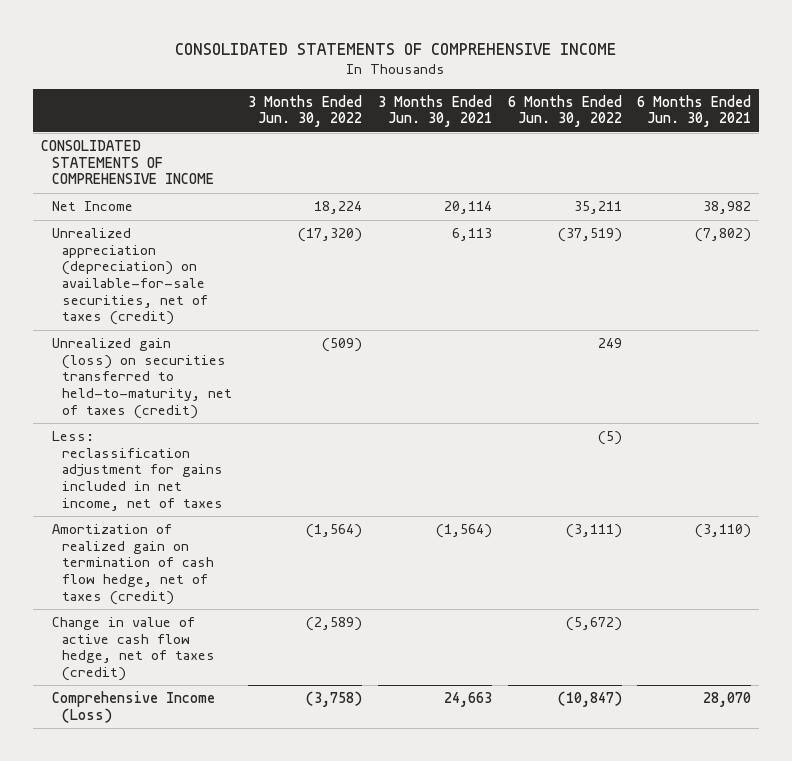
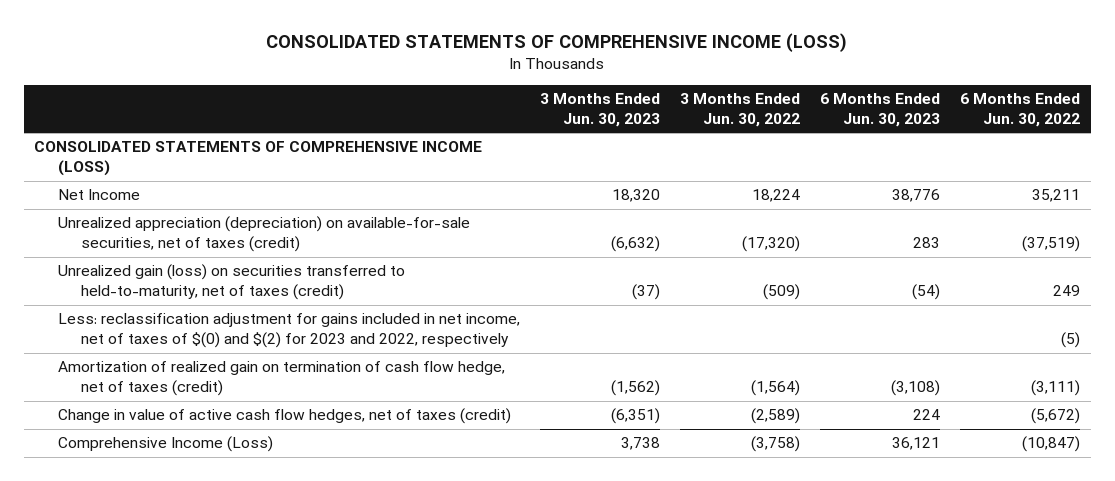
[174,42,616,55] CONSOLIDATED STATEMENTS OF COMPREHENSIVE INCOME -> [266,33,848,53] CONSOLIDATED STATEMENTS OF COMPREHENSIVE INCOME (LOSS)
[377,94,492,128] 3 Months Ended Jun. 30, 2021 -> none
[637,94,752,128] 6 Months Ended Jun. 30, 2021 -> none
none -> [539,93,660,128] 3 Months Ended Jun. 30, 2023
none -> [820,93,941,128] 6 Months Ended Jun. 30, 2023
[40,140,214,185] CONSOLIDATED STATEMENTS OF COMPREHENSIVE INCOME -> [34,141,483,177] CONSOLIDATED STATEMENTS OF COMPREHENSIVE INCOME (LOSS)
[51,431,224,511] Less: reclassification adjustment for gains included in net income, net of taxes -> [57,313,520,349] Less: reclassification adjustment for gains included in net income, net of taxes of $(0) and $(2) for 2023 and 2022, respectively
[51,617,216,682] Change in value of active cash flow hedge, net of taxes (credit) -> [57,408,511,425] Change in value of active cash flow hedges, net of taxes (credit)

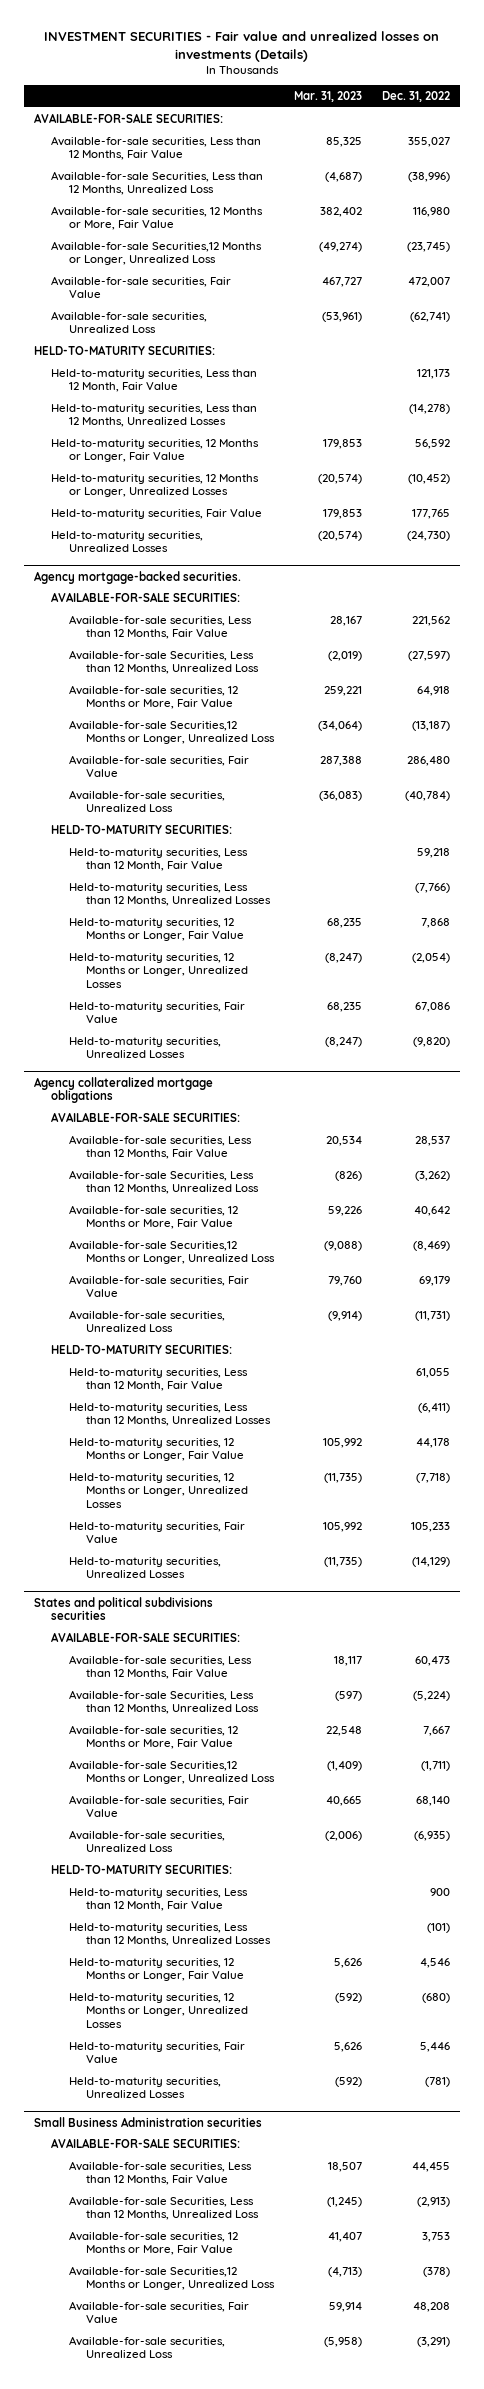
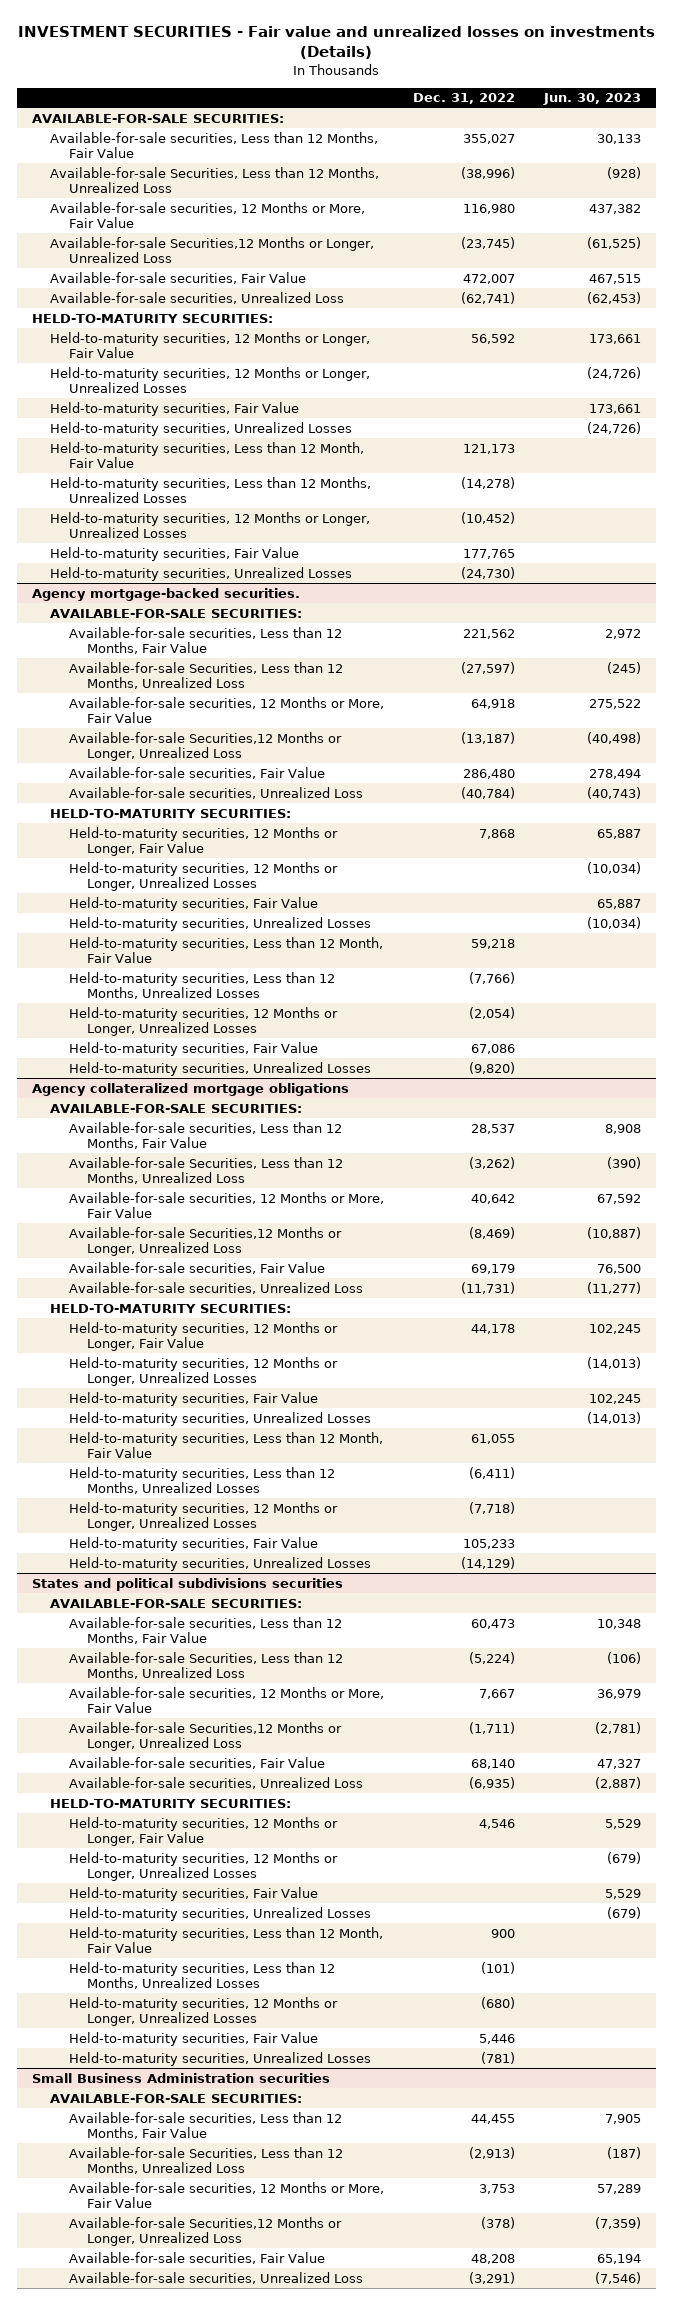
[294,90,363,102] Mar. 31, 2023 -> none
none -> [542,93,641,106] Jun. 30, 2023
[51,438,260,463] Held-to-maturity securities, 12 Months or Longer, Fair Value -> [50,331,371,359] Held-to-maturity securities, 12 Months or Longer, Fair Value
none -> [50,366,371,394] Held-to-maturity securities, 12 Months or Longer, Unrealized Losses
none -> [50,401,300,416] Held-to-maturity securities, Fair Value
none -> [50,421,353,436] Held-to-maturity securities, Unrealized Losses
[68,917,245,942] Held-to-maturity securities, 12 Months or Longer, Fair Value -> [68,826,338,857] Held-to-maturity securities, 12 Months or Longer, Fair Value
none -> [68,861,338,892] Held-to-maturity securities, 12 Months or Longer, Unrealized Losses
none -> [68,896,318,911] Held-to-maturity securities, Fair Value
none -> [68,916,371,931] Held-to-maturity securities, Unrealized Losses
[68,1437,245,1462] Held-to-maturity securities, 12 Months or Longer, Fair Value -> [68,1321,338,1352] Held-to-maturity securities, 12 Months or Longer, Fair Value
none -> [68,1356,338,1387] Held-to-maturity securities, 12 Months or Longer, Unrealized Losses
none -> [68,1391,318,1406] Held-to-maturity securities, Fair Value
none -> [68,1411,371,1426] Held-to-maturity securities, Unrealized Losses
[68,1957,245,1982] Held-to-maturity securities, 12 Months or Longer, Fair Value -> [68,1816,338,1847] Held-to-maturity securities, 12 Months or Longer, Fair Value
none -> [68,1851,338,1882] Held-to-maturity securities, 12 Months or Longer, Unrealized Losses
none -> [68,1886,318,1901] Held-to-maturity securities, Fair Value
none -> [68,1906,371,1921] Held-to-maturity securities, Unrealized Losses

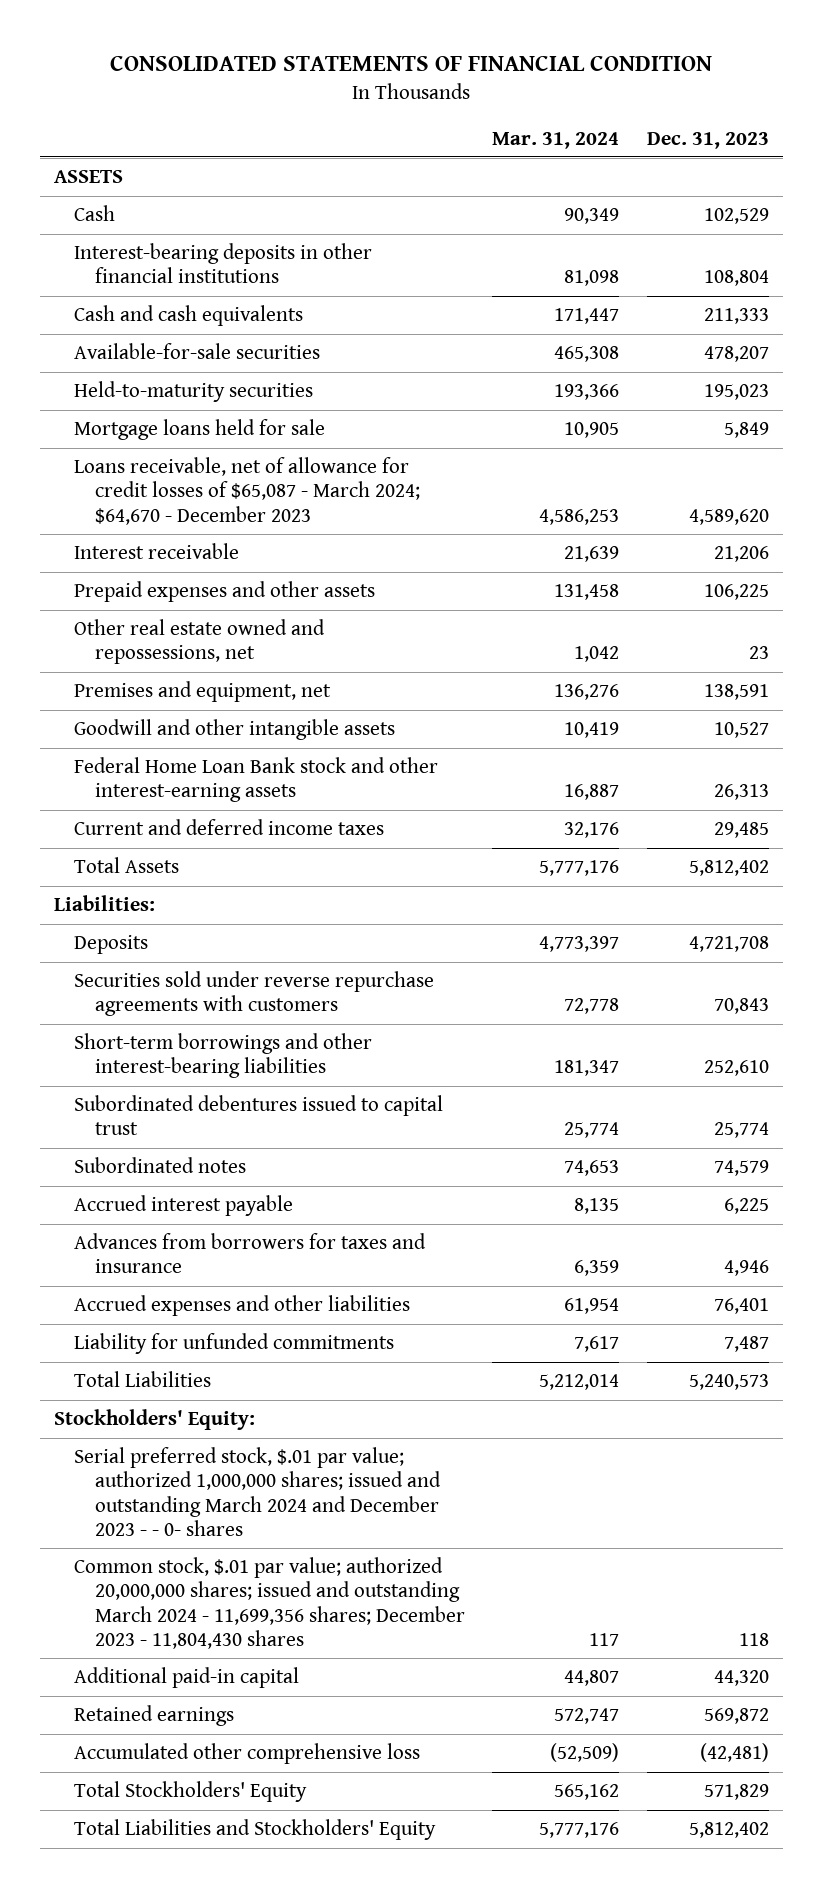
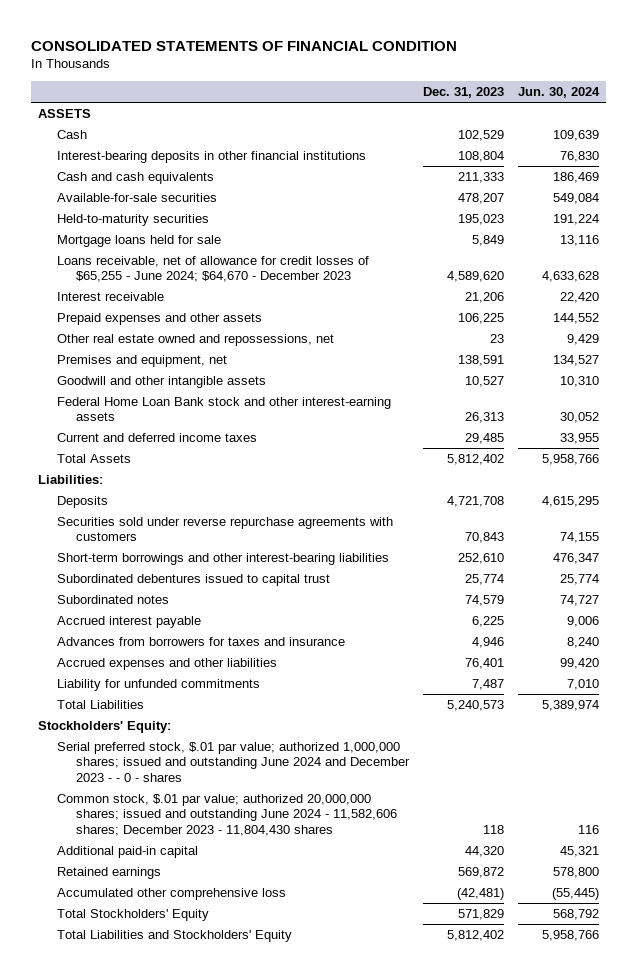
[492,131,620,149] Mar. 31, 2024 -> none
none -> [517,87,600,99] Jun. 30, 2024
[74,457,420,525] Loans receivable, net of allowance for credit losses of $65,087 - March 2024; $64,670 - December 2023 -> [56,255,369,283] Loans receivable, net of allowance for credit losses of $65,255 - June 2024; $64,670 - December 2023
[74,1447,441,1536] Serial preferred stock, $.01 par value; authorized 1,000,000 shares; issued and outstanding March 2024 and December 2023 - - 0- shares -> [56,741,410,782] Serial preferred stock, $.01 par value; authorized 1,000,000 shares; issued and outstanding June 2024 and December 2023 - - 0 - shares
[74,1557,465,1649] Common stock, $.01 par value; authorized 20,000,000 shares; issued and outstanding March 2024 - 11,699,356 shares; December 2023 - 11,804,430 shares -> [56,793,397,836] Common stock, $.01 par value; authorized 20,000,000 shares; issued and outstanding June 2024 - 11,582,606 shares; December 2023 - 11,804,430 shares

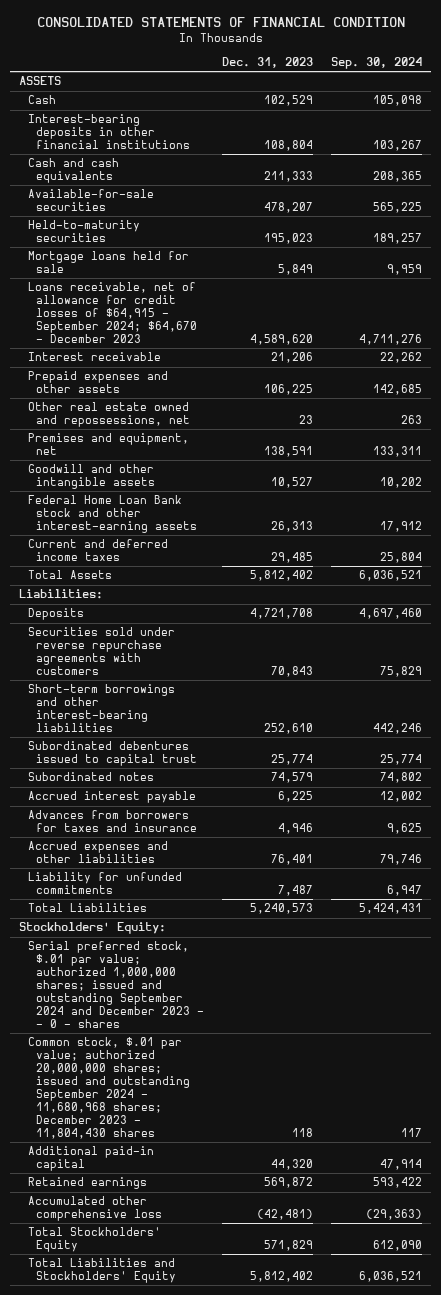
[517,87,600,99] Jun. 30, 2024 -> none
none -> [331,57,423,70] Sep. 30, 2024
[56,255,369,283] Loans receivable, net of allowance for credit losses of $65,255 - June 2024; $64,670 - December 2023 -> [27,282,198,344] Loans receivable, net of allowance for credit losses of $64,915 - September 2024; $64,670 - December 2023
[56,741,410,782] Serial preferred stock, $.01 par value; authorized 1,000,000 shares; issued and outstanding June 2024 and December 2023 - - 0 - shares -> [27,941,205,1029] Serial preferred stock, $.01 par value; authorized 1,000,000 shares; issued and outstanding September 2024 and December 2023 - - 0 - shares
[56,793,397,836] Common stock, $.01 par value; authorized 20,000,000 shares; issued and outstanding June 2024 - 11,582,606 shares; December 2023 - 11,804,430 shares -> [27,1037,191,1140] Common stock, $.01 par value; authorized 20,000,000 shares; issued and outstanding September 2024 - 11,680,968 shares; December 2023 - 11,804,430 shares

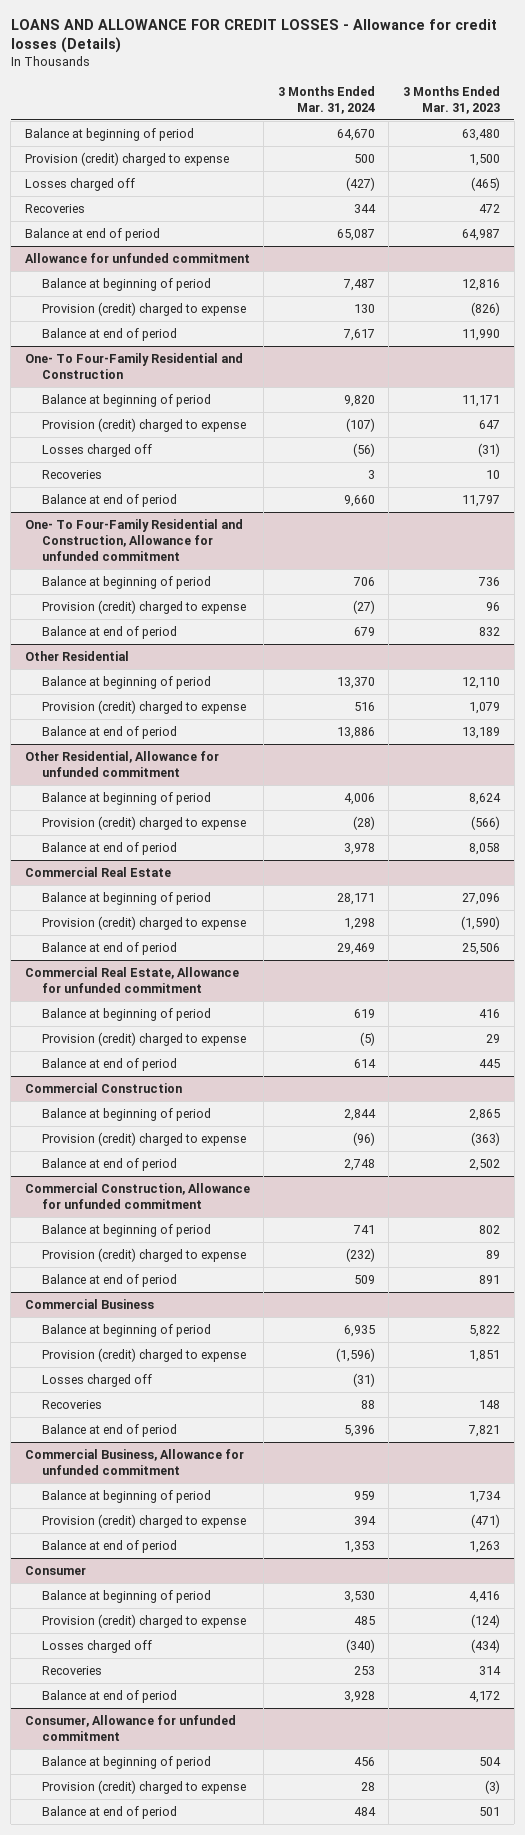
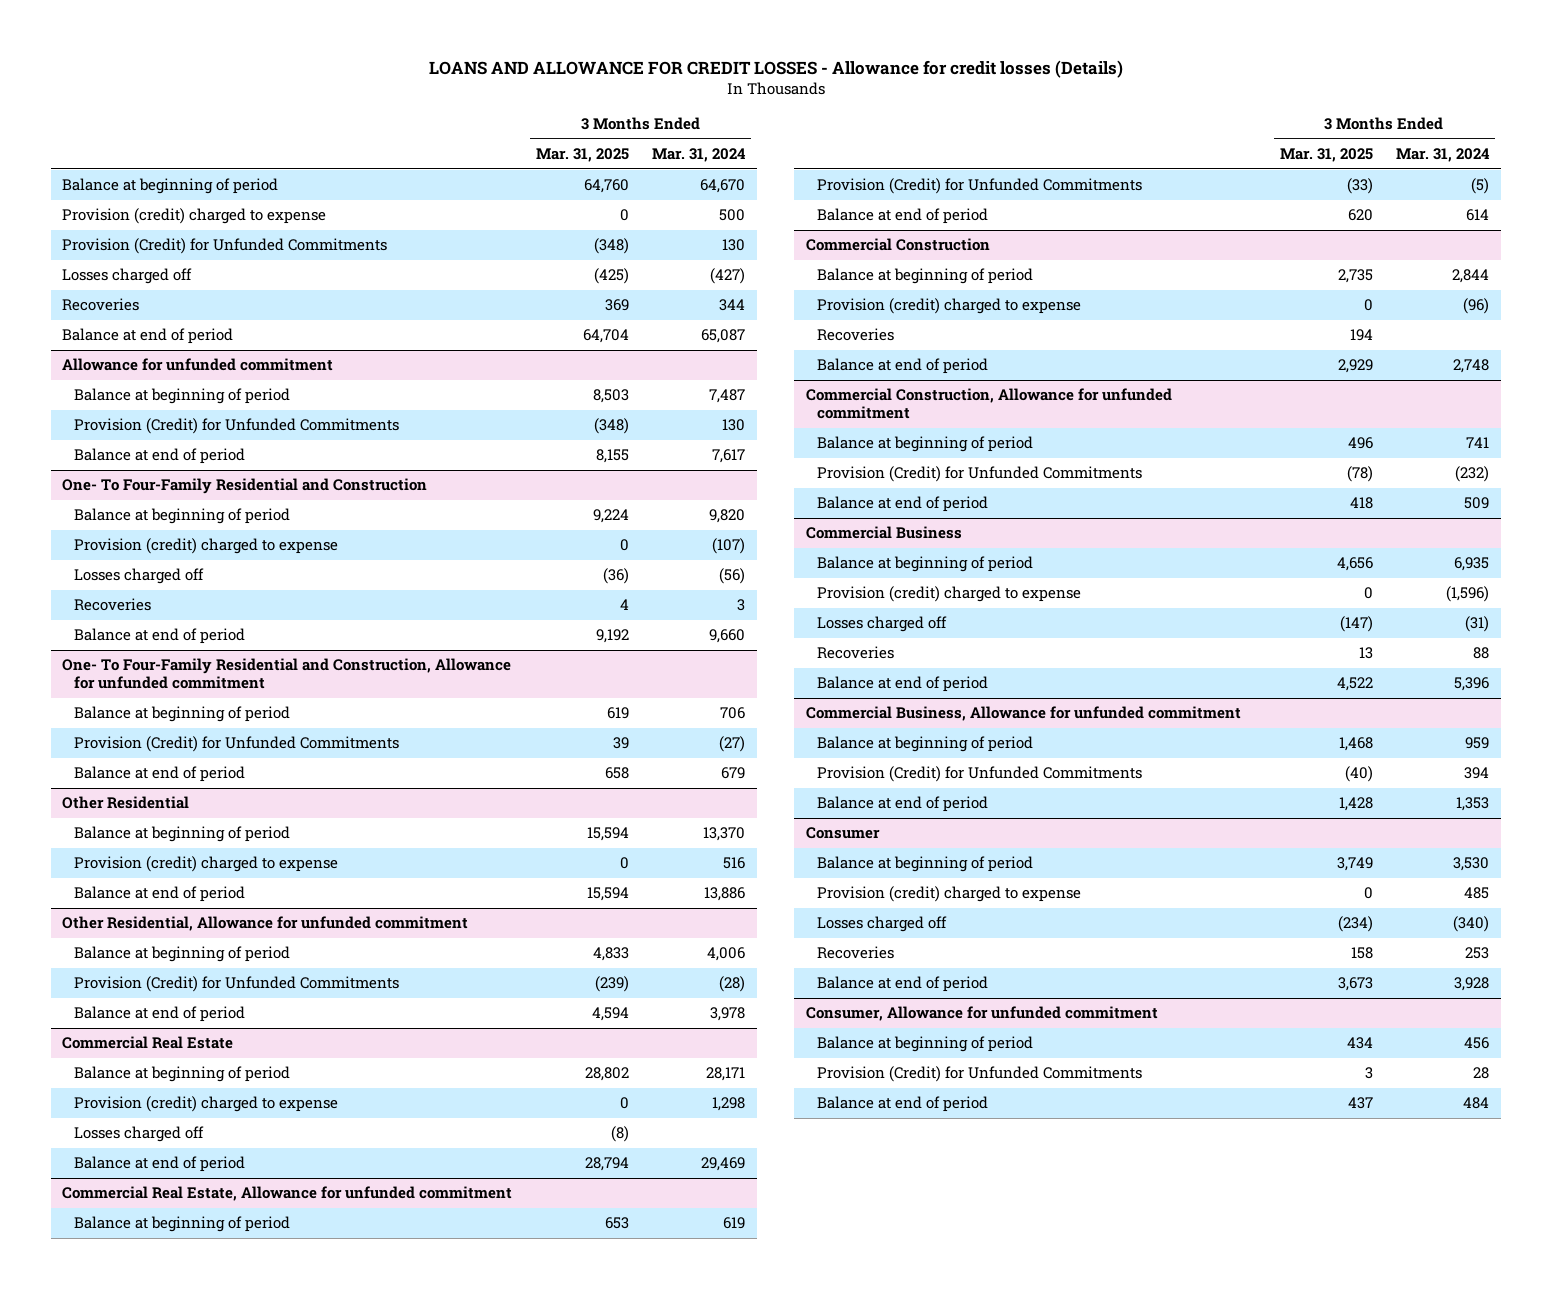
[403,85,501,114] 3 Months Ended Mar. 31, 2023 -> none
none -> [535,148,629,163] Mar. 31, 2025
none -> [62,238,388,255] Provision (Credit) for Unfunded Commitments
[41,301,246,316] Provision (credit) charged to expense -> none
none -> [73,418,399,435] Provision (Credit) for Unfunded Commitments
[41,599,246,614] Provision (credit) charged to expense -> none
none -> [73,736,399,753] Provision (Credit) for Unfunded Commitments
[41,815,246,830] Provision (credit) charged to expense -> none
none -> [73,976,399,993] Provision (Credit) for Unfunded Commitments
none -> [73,1126,204,1143] Losses charged off
[41,1031,246,1046] Provision (credit) charged to expense -> none
none -> [817,178,1143,195] Provision (Credit) for Unfunded Commitments
none -> [817,328,895,342] Recoveries
[41,1247,246,1262] Provision (credit) charged to expense -> [817,466,1143,483] Provision (Credit) for Unfunded Commitments
[41,1513,246,1528] Provision (credit) charged to expense -> [817,766,1143,783] Provision (Credit) for Unfunded Commitments
[41,1779,246,1794] Provision (credit) charged to expense -> none
none -> [817,1066,1143,1083] Provision (Credit) for Unfunded Commitments

